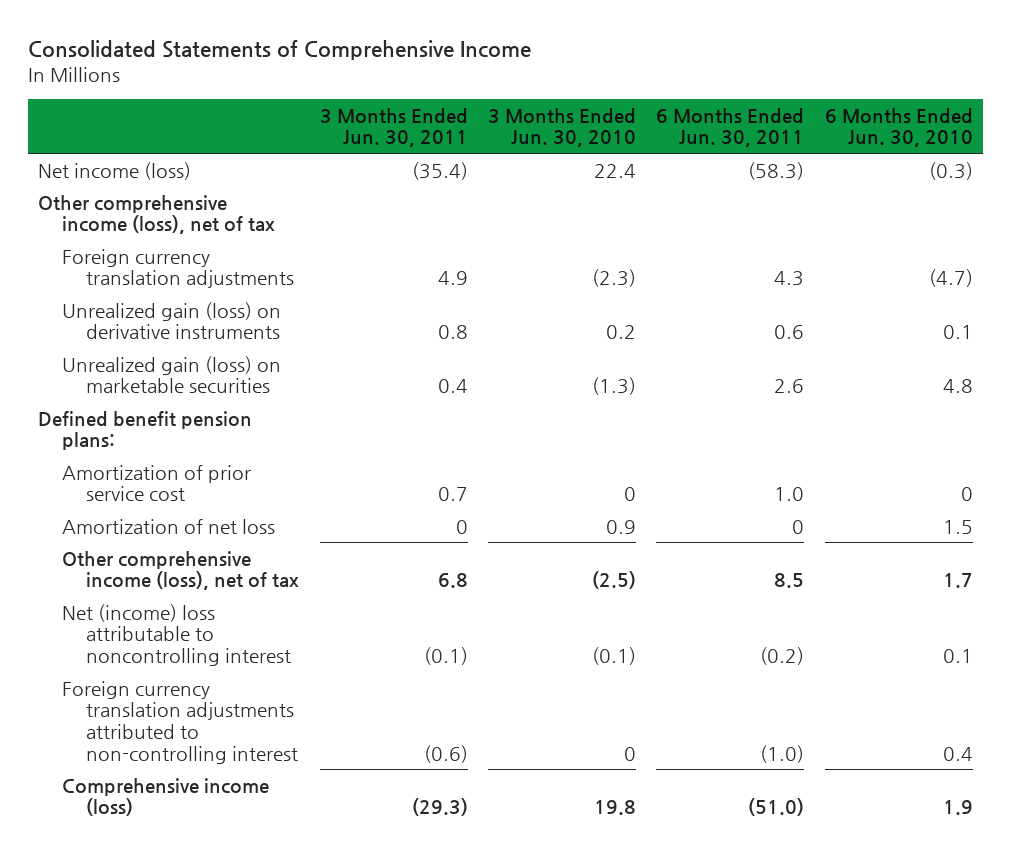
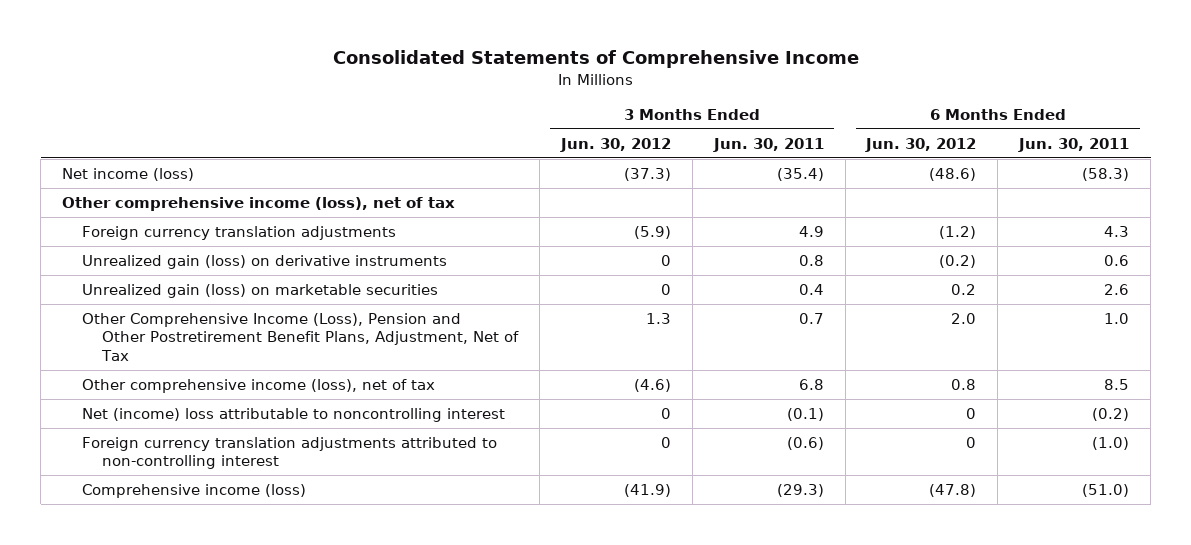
[488,107,637,148] 3 Months Ended Jun. 30, 2010 -> none
[824,107,973,148] 6 Months Ended Jun. 30, 2010 -> none
none -> [559,137,671,152] Jun. 30, 2012
none -> [865,137,977,152] Jun. 30, 2012
[38,410,253,451] Defined benefit pension plans: -> none
[62,464,252,502] Amortization of prior service cost -> none
[62,518,276,534] Amortization of net loss -> none
none -> [81,313,519,361] Other Comprehensive Income (Loss), Pension and Other Postretirement Benefit Plans, Adjustment, Net of Tax

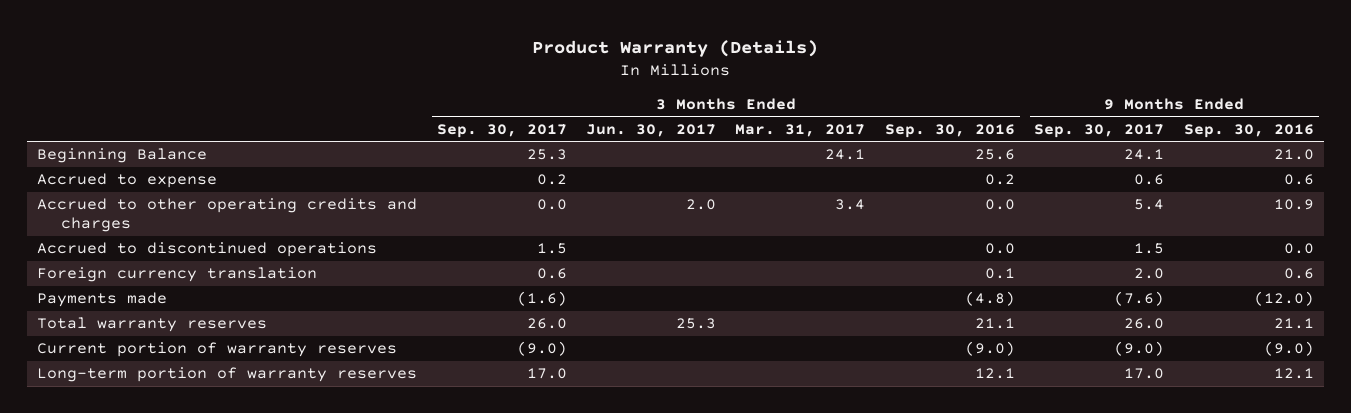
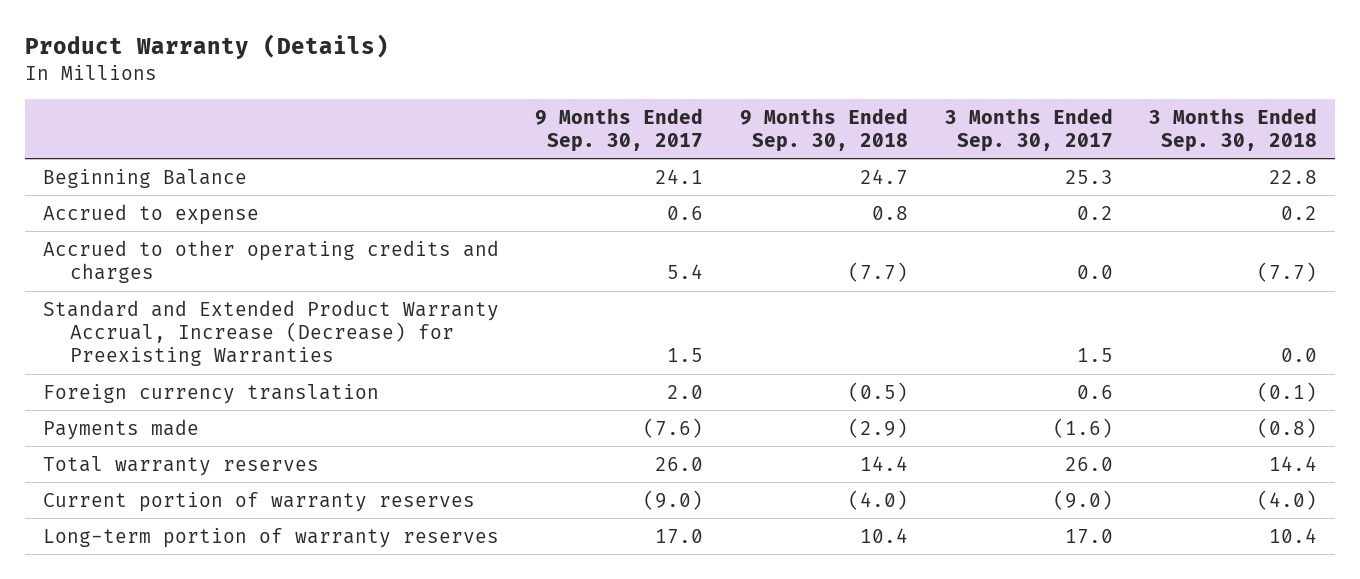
[586,123,717,137] Jun. 30, 2017 -> none
[735,123,866,137] Mar. 31, 2017 -> none
[884,123,1015,138] Sep. 30, 2016 -> none
[1183,123,1314,138] Sep. 30, 2016 -> none
none -> [740,107,909,152] 9 Months Ended Sep. 30, 2018
none -> [1149,107,1318,152] 3 Months Ended Sep. 30, 2018
[37,242,378,258] Accrued to discontinued operations -> [42,299,499,367] Standard and Extended Product Warranty Accrual, Increase (Decrease) for Preexisting Warranties

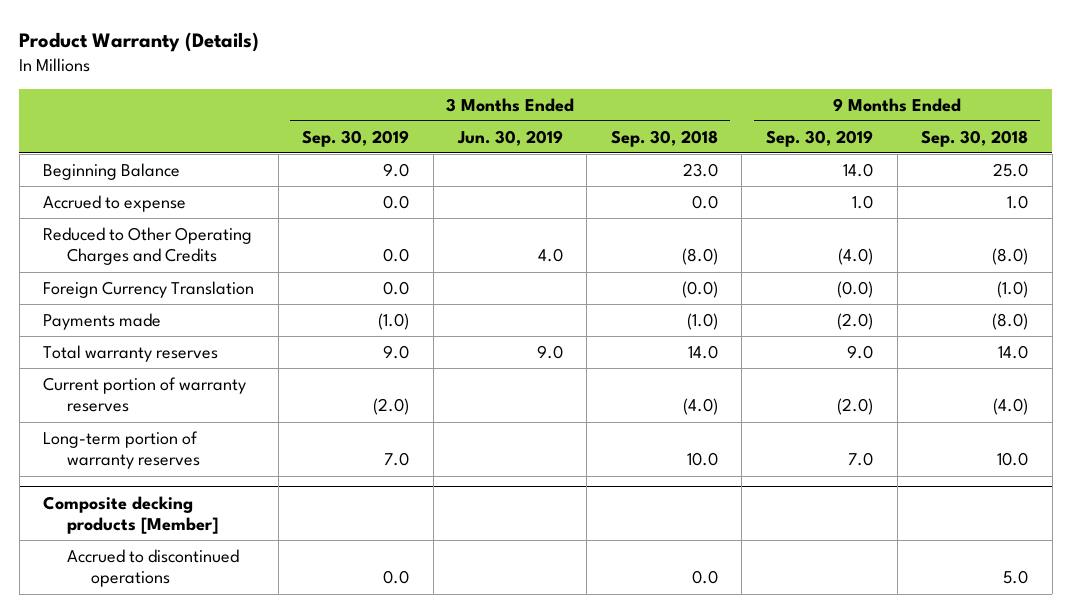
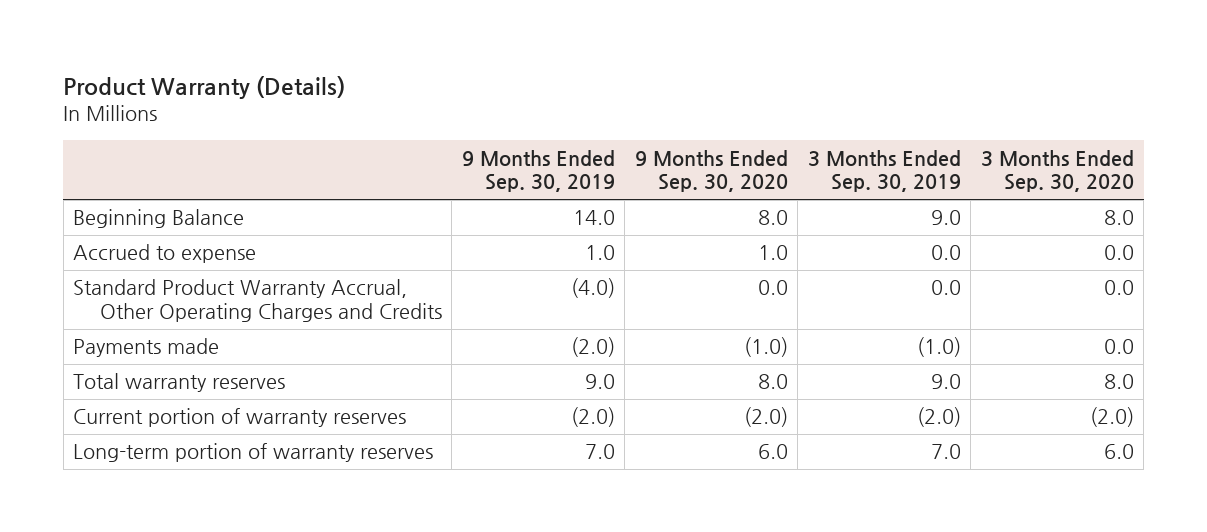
[456,129,563,146] Jun. 30, 2019 -> none
[610,129,718,147] Sep. 30, 2018 -> none
[921,129,1029,147] Sep. 30, 2018 -> none
none -> [634,149,788,193] 9 Months Ended Sep. 30, 2020
none -> [980,149,1134,193] 3 Months Ended Sep. 30, 2020
[43,280,255,298] Foreign Currency Translation -> none
[43,226,253,266] Reduced to Other Operating Charges and Credits -> [73,279,442,323] Standard Product Warranty Accrual, Other Operating Charges and Credits
[43,495,219,535] Composite decking products [Member] -> none
[67,548,240,588] Accrued to discontinued operations -> none

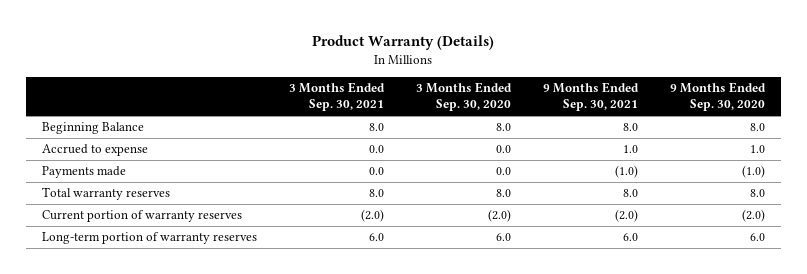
[461,149,615,193] 9 Months Ended Sep. 30, 2019 -> none
[807,149,961,193] 3 Months Ended Sep. 30, 2019 -> none
none -> [288,82,385,112] 3 Months Ended Sep. 30, 2021
none -> [543,82,640,112] 9 Months Ended Sep. 30, 2021
[73,279,442,323] Standard Product Warranty Accrual, Other Operating Charges and Credits -> none

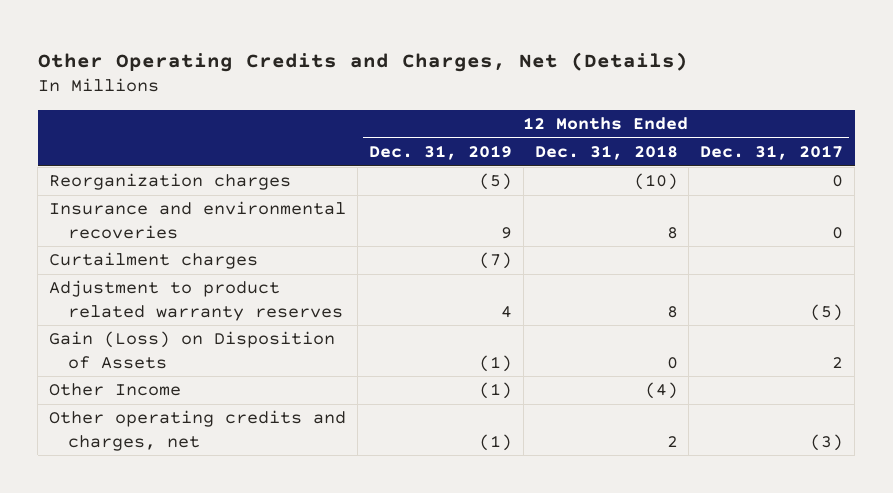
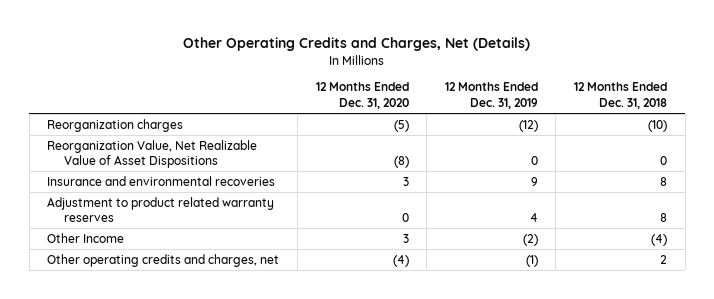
[700,145,844,161] Dec. 31, 2017 -> none
none -> [315,82,409,110] 12 Months Ended Dec. 31, 2020
[478,173,512,191] (5) -> [518,119,538,132] (12)
none -> [47,139,258,169] Reorganization Value, Net Realizable Value of Asset Dispositions
[49,252,259,270] Curtailment charges -> none
[49,331,336,369] Gain (Loss) on Disposition of Assets -> none
[478,382,512,400] (1) -> [522,233,538,246] (2)

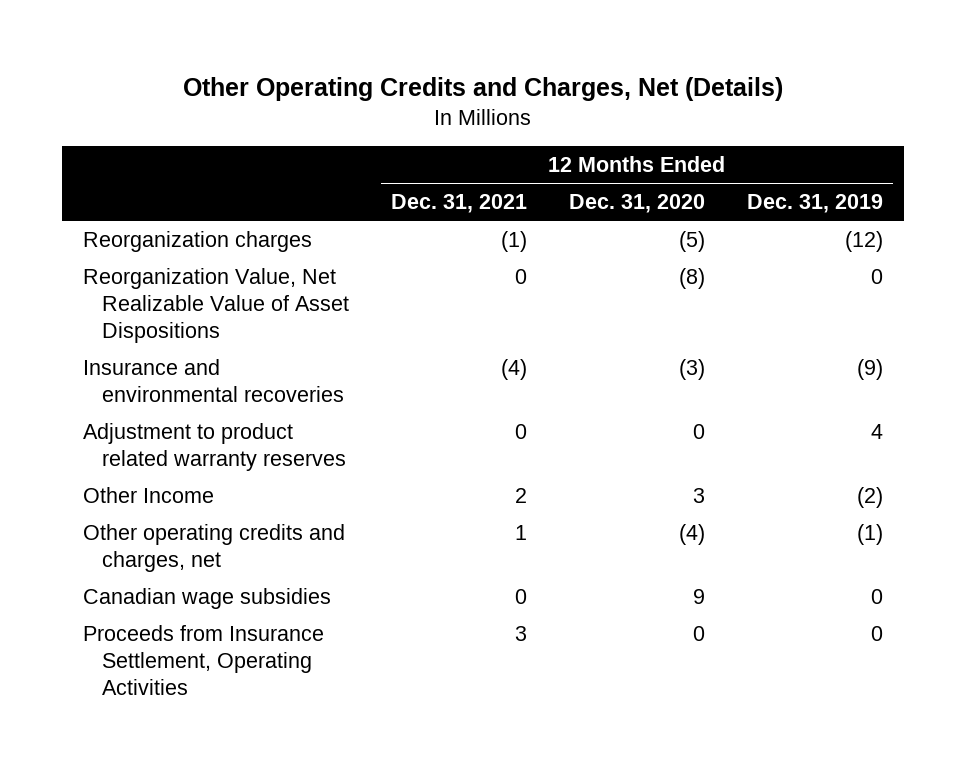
[573,82,667,110] 12 Months Ended Dec. 31, 2018 -> none
none -> [391,194,528,214] Dec. 31, 2021
[402,176,409,186] 3 -> [679,358,706,380] (3)
[530,176,538,186] 9 -> [856,358,883,380] (9)
none -> [82,587,331,609] Canadian wage subsidies
none -> [82,624,324,696] Proceeds from Insurance Settlement, Operating Activities

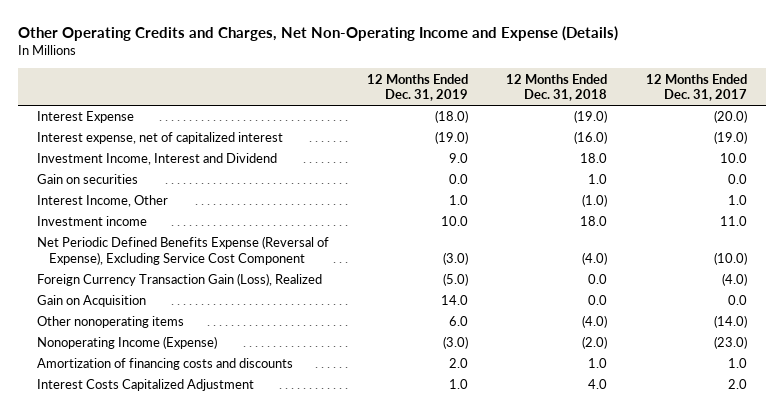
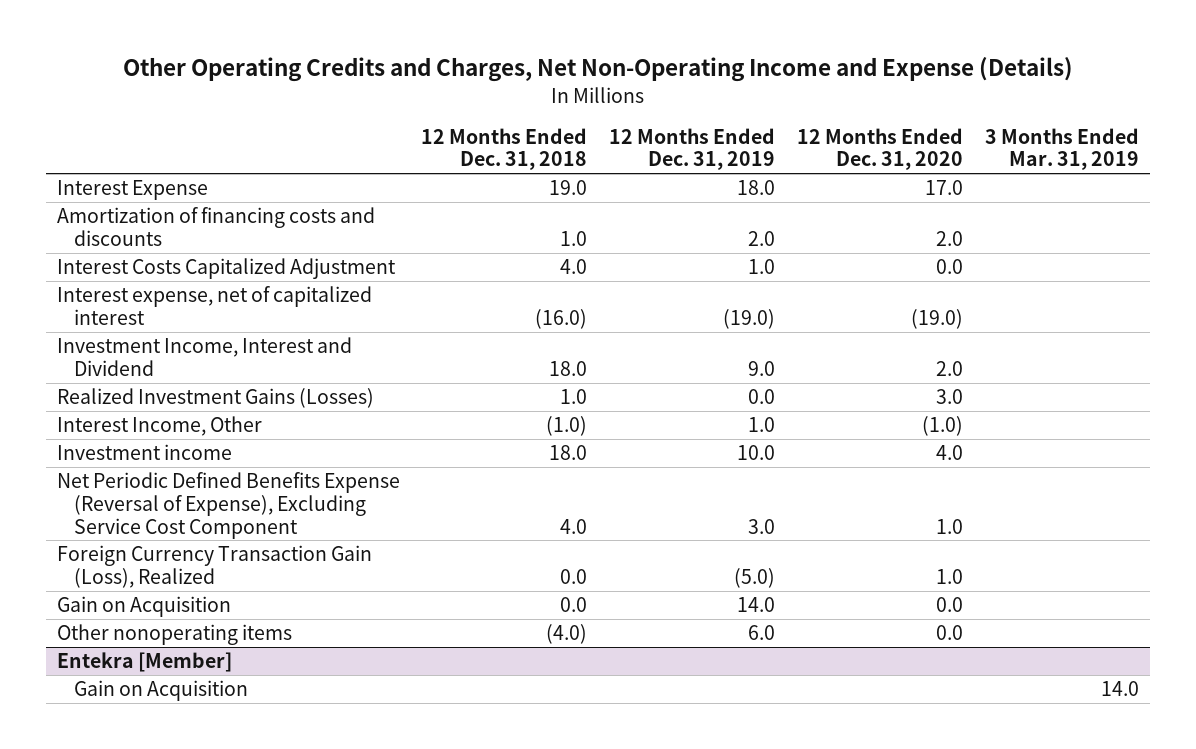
[645,73,747,102] 12 Months Ended Dec. 31, 2017 -> none
none -> [797,127,964,171] 12 Months Ended Dec. 31, 2020
none -> [984,127,1139,171] 3 Months Ended Mar. 31, 2019
[435,110,469,124] (18.0) -> [737,180,776,196] 18.0
[574,110,608,124] (19.0) -> [549,180,588,196] 19.0
[36,358,293,371] Amortization of financing costs and discounts -> [56,207,375,246] Amortization of financing costs and discounts
[36,379,254,392] Interest Costs Capitalized Adjustment -> [56,258,396,280] Interest Costs Capitalized Adjustment
[36,174,138,185] Gain on securities -> [56,388,374,409] Realized Investment Gains (Losses)
[443,252,469,266] (3.0) -> [748,518,776,534] 3.0
[582,252,608,266] (4.0) -> [560,518,588,534] 4.0
[36,336,217,350] Nonoperating Income (Expense) -> none
none -> [56,652,232,673] Entekra [Member]
none -> [74,680,249,702] Gain on Acquisition

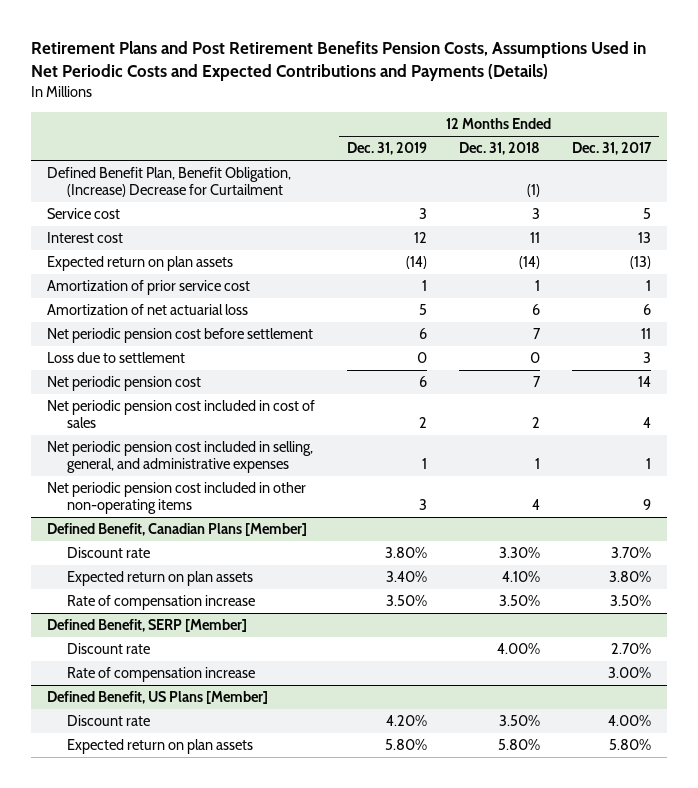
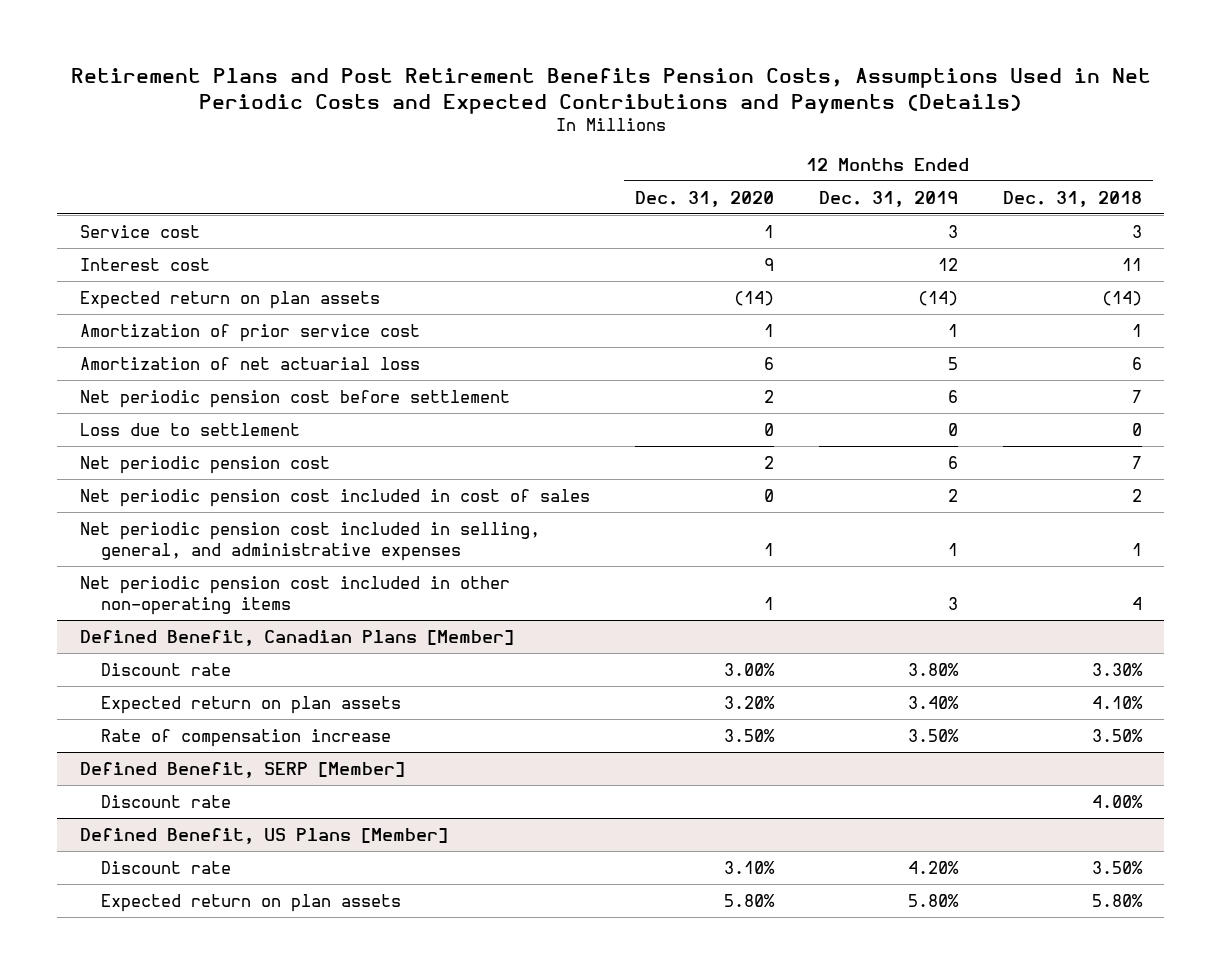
[571,142,652,156] Dec. 31, 2017 -> none
none -> [634,190,774,207] Dec. 31, 2020
[47,167,292,198] Defined Benefit Plan, Benefit Obligation, (Increase) Decrease for Curtailment -> none
[66,667,255,683] Rate of compensation increase -> none

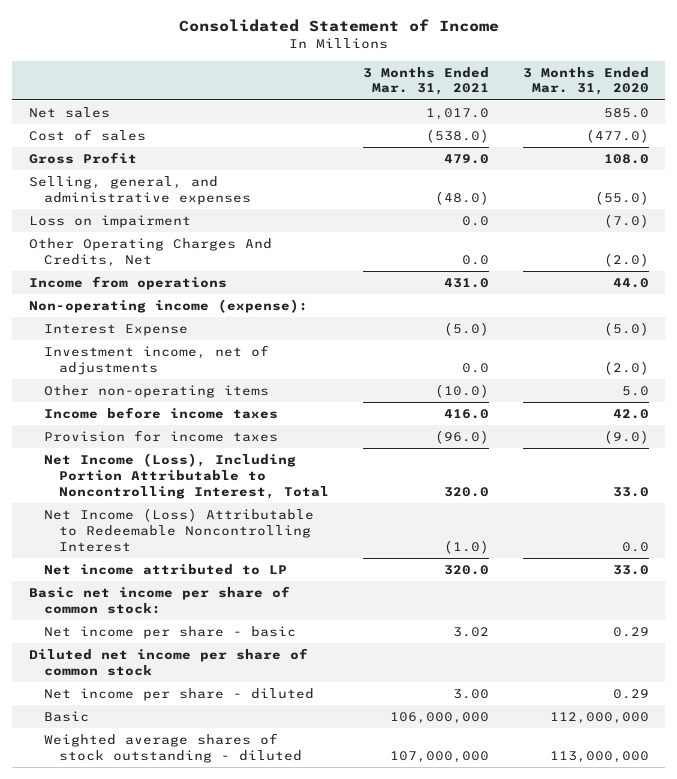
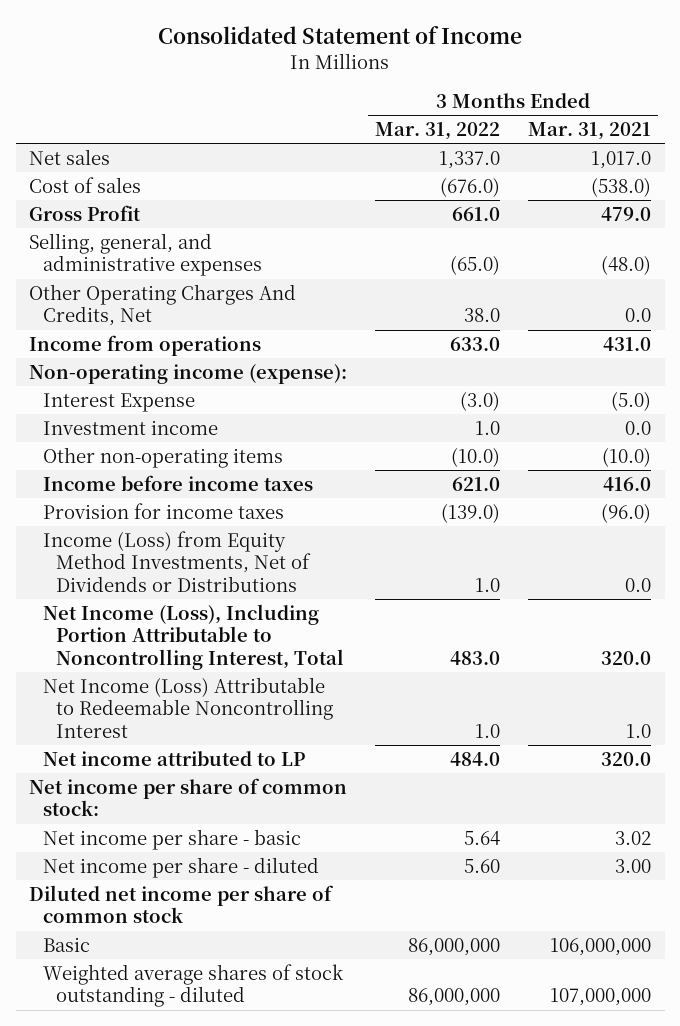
[522,66,649,96] 3 Months Ended Mar. 31, 2020 -> none
none -> [375,122,501,141] Mar. 31, 2022
[28,215,191,229] Loss on impairment -> none
[44,345,270,375] Investment income, net of adjustments -> none
none -> [42,419,218,435] Investment income
none -> [42,530,311,592] Income (Loss) from Equity Method Investments, Net of Dividends or Distributions
[443,539,489,554] (1.0) -> [625,723,651,738] 1.0
[28,586,290,614] Basic net income per share of common stock: -> [29,777,348,817] Net income per share of common stock:
[28,648,308,676] Diluted net income per share of common stock -> [29,884,335,924] Diluted net income per share of common stock

